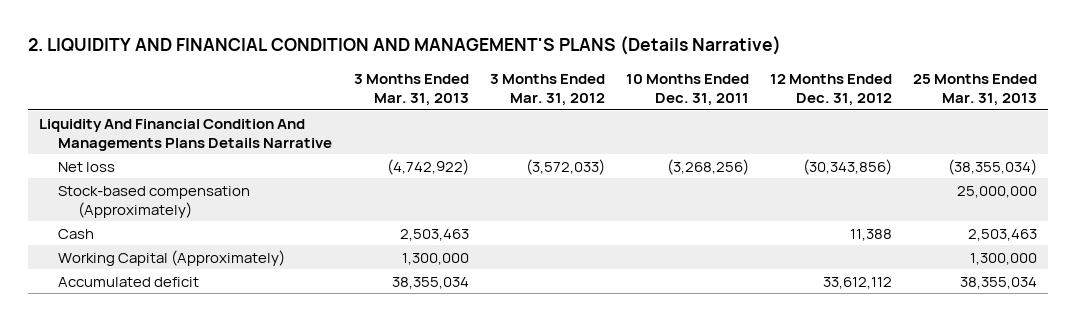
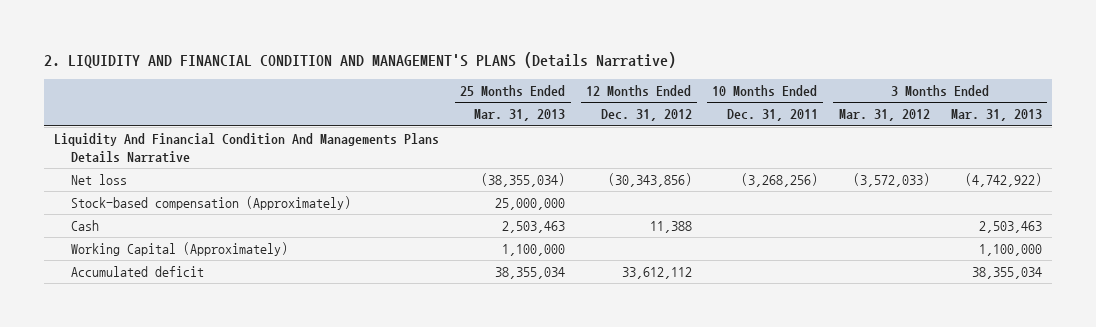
[401,252,469,265] 1,300,000 -> [978,244,1042,257] 1,100,000
[970,252,1038,265] 1,300,000 -> [502,244,566,257] 1,100,000

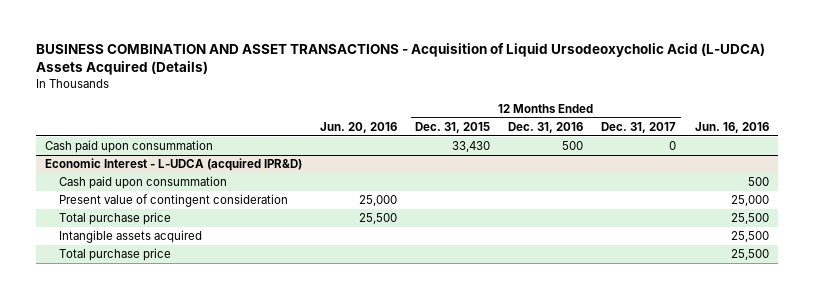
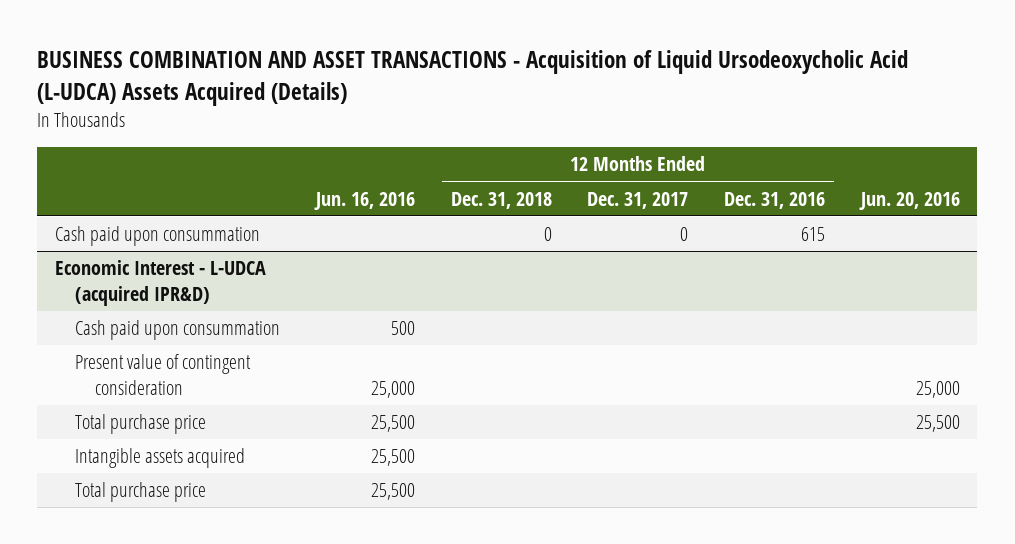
[415,122,491,134] Dec. 31, 2015 -> none
none -> [450,191,552,209] Dec. 31, 2018
[562,141,584,151] 500 -> [800,227,825,242] 615

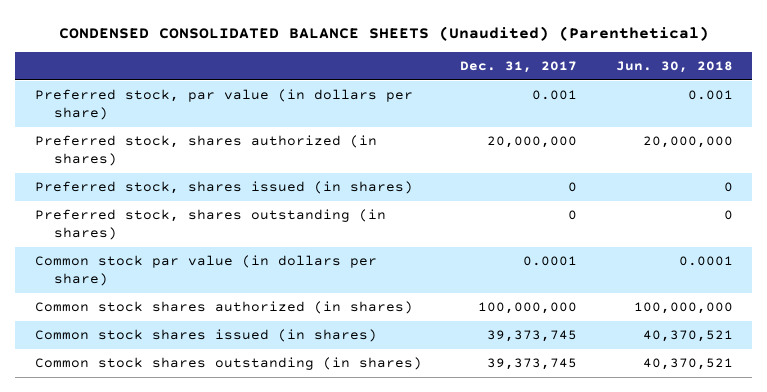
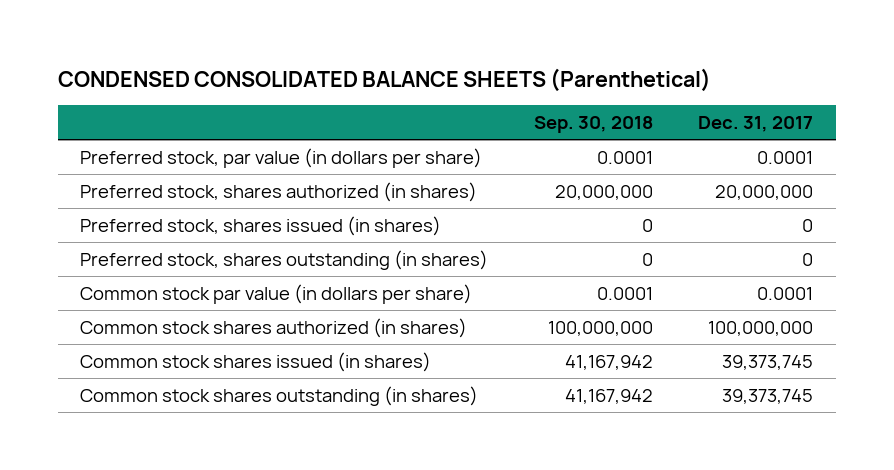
[58,25,709,41] CONDENSED CONSOLIDATED BALANCE SHEETS (Unaudited) (Parenthetical) -> [57,67,711,92] CONDENSED CONSOLIDATED BALANCE SHEETS (Parenthetical)
[615,61,733,74] Jun. 30, 2018 -> none
none -> [533,116,653,134] Sep. 30, 2018
[532,90,578,101] 0.001 -> [757,150,814,164] 0.0001

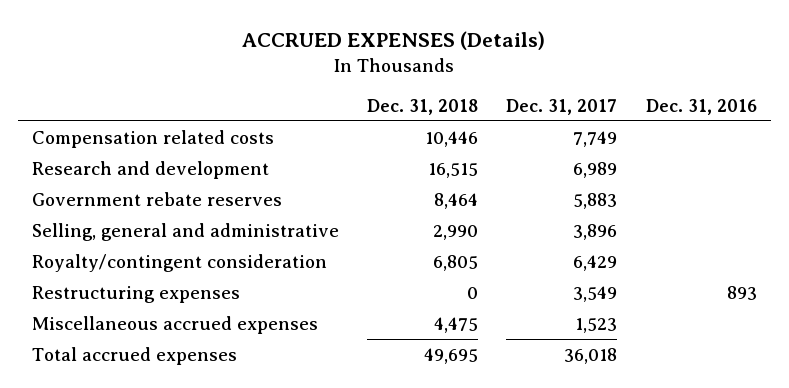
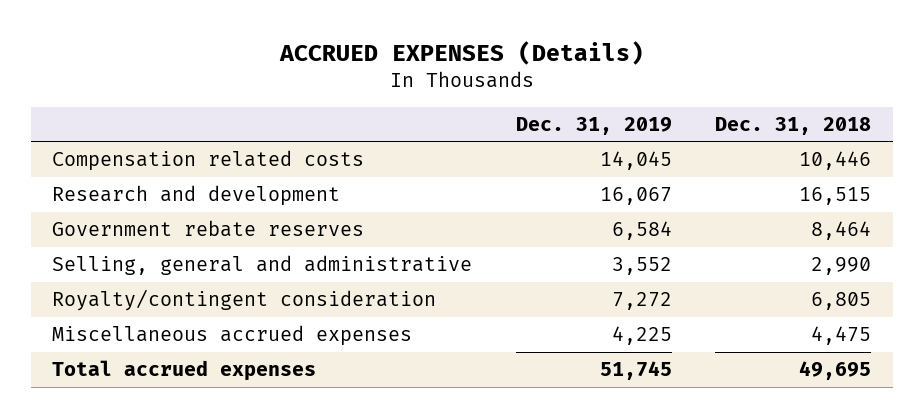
[506,98,618,115] Dec. 31, 2017 -> none
[645,98,757,115] Dec. 31, 2016 -> none
none -> [515,116,672,135] Dec. 31, 2019
[32,285,241,303] Restructuring expenses -> none

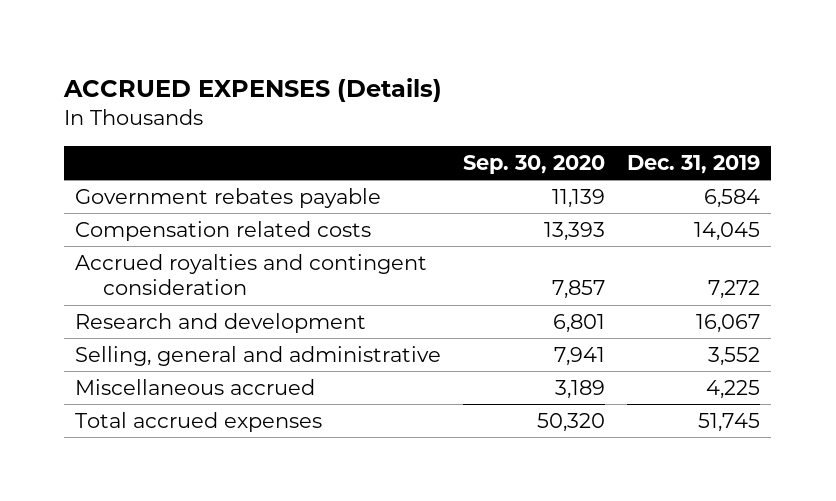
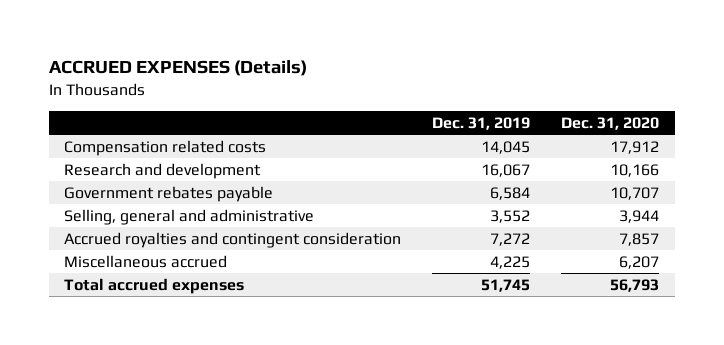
[463,154,606,174] Sep. 30, 2020 -> none
none -> [561,116,660,130] Dec. 31, 2020
[75,187,382,208] Government rebates payable -> [64,185,274,202] Government rebates payable
[75,253,428,296] Accrued royalties and contingent consideration -> [64,231,402,248] Accrued royalties and contingent consideration

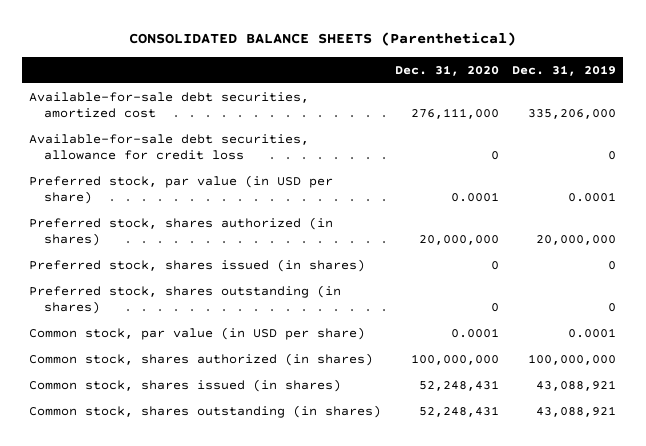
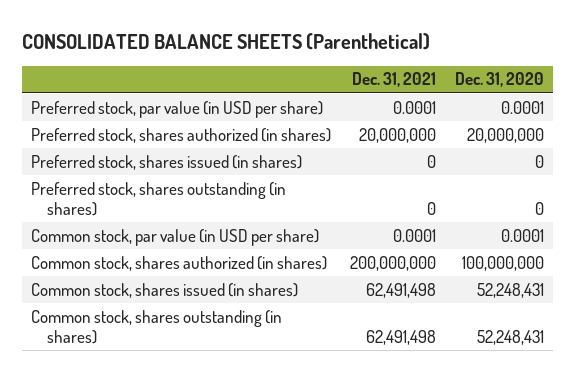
[512,65,617,77] Dec. 31, 2019 -> none
none -> [352,72,437,88] Dec. 31, 2021
[29,91,310,119] Available-for-sale debt securities, amortized cost -> none
[29,133,310,161] Available-for-sale debt securities, allowance for credit loss -> none

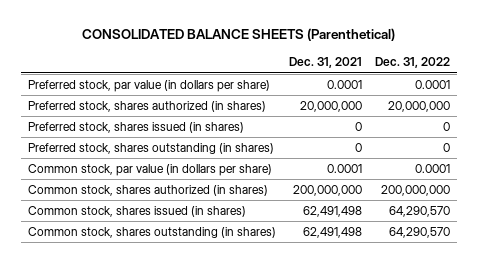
[454,72,544,88] Dec. 31, 2020 -> none
none -> [375,57,451,69] Dec. 31, 2022
[31,100,324,118] Preferred stock, par value (in USD per share) -> [27,79,270,92] Preferred stock, par value (in dollars per share)
[31,228,320,246] Common stock, par value (in USD per share) -> [27,163,272,176] Common stock, par value (in dollars per share)

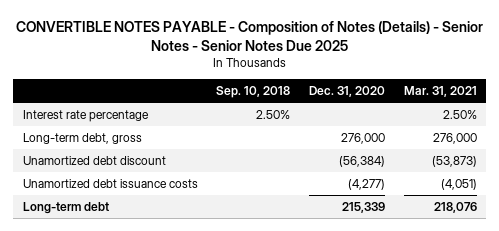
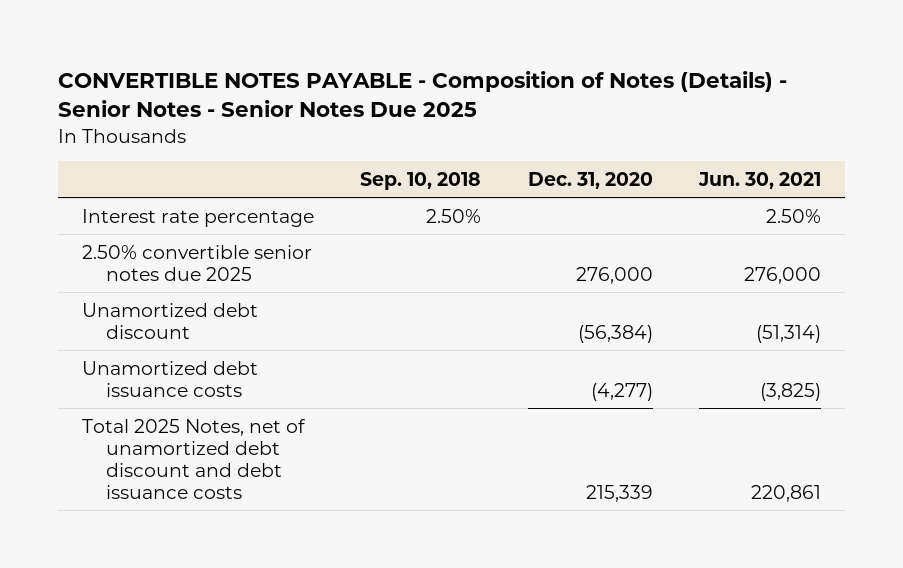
[403,86,477,98] Mar. 31, 2021 -> none
none -> [698,171,822,189] Jun. 30, 2021
[22,133,142,145] Long-term debt, gross -> [81,244,312,281] 2.50% convertible senior notes due 2025
[22,202,109,215] Long-term debt -> [81,418,306,499] Total 2025 Notes, net of unamortized debt discount and debt issuance costs

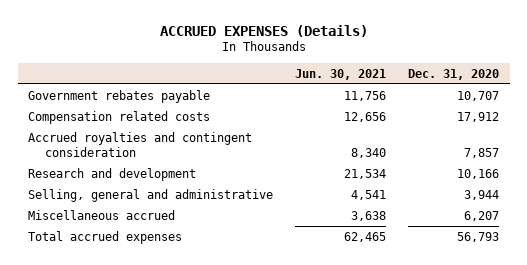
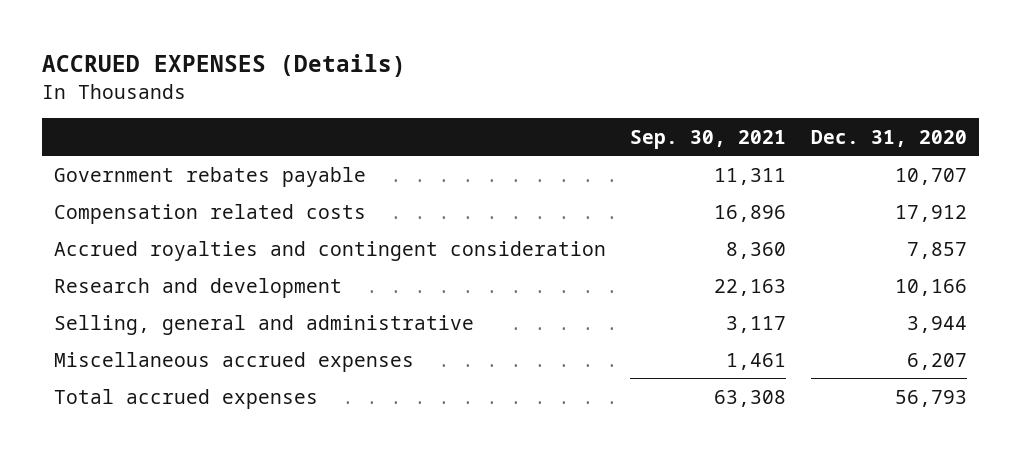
[295,68,387,80] Jun. 30, 2021 -> none
none -> [630,129,787,149] Sep. 30, 2021
[28,209,176,220] Miscellaneous accrued -> [54,351,415,372] Miscellaneous accrued expenses

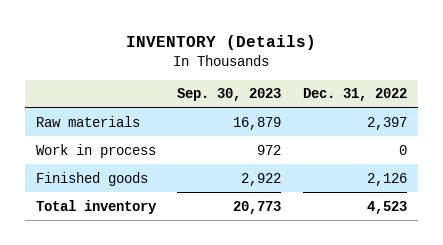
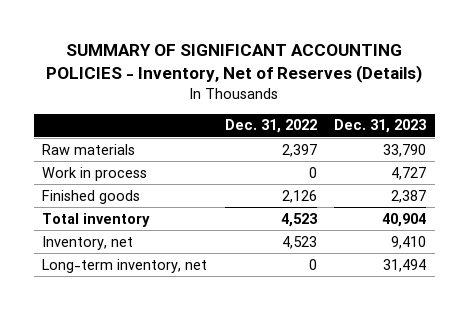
[126,34,317,50] INVENTORY (Details) -> [46,44,423,84] SUMMARY OF SIGNIFICANT ACCOUNTING POLICIES - Inventory, Net of Reserves (Details)
[177,88,282,102] Sep. 30, 2023 -> none
none -> [334,119,427,134] Dec. 31, 2023
none -> [42,235,134,250] Inventory, net
none -> [42,258,208,273] Long-term inventory, net

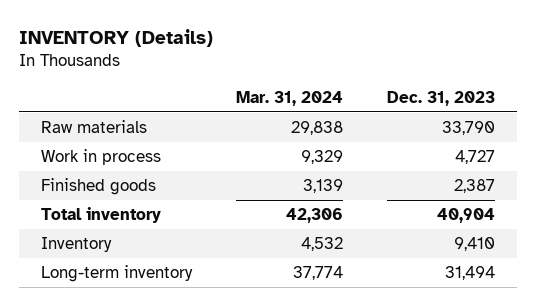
[46,44,423,84] SUMMARY OF SIGNIFICANT ACCOUNTING POLICIES - Inventory, Net of Reserves (Details) -> [18,29,213,48] INVENTORY (Details)
[224,119,317,134] Dec. 31, 2022 -> none
none -> [235,90,343,106] Mar. 31, 2024
[42,235,134,250] Inventory, net -> [40,237,112,253] Inventory
[42,258,208,273] Long-term inventory, net -> [40,265,193,283] Long-term inventory

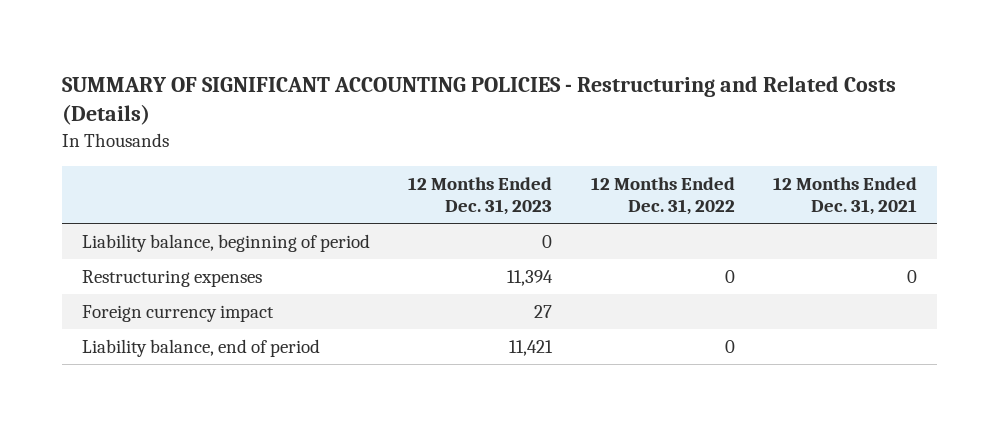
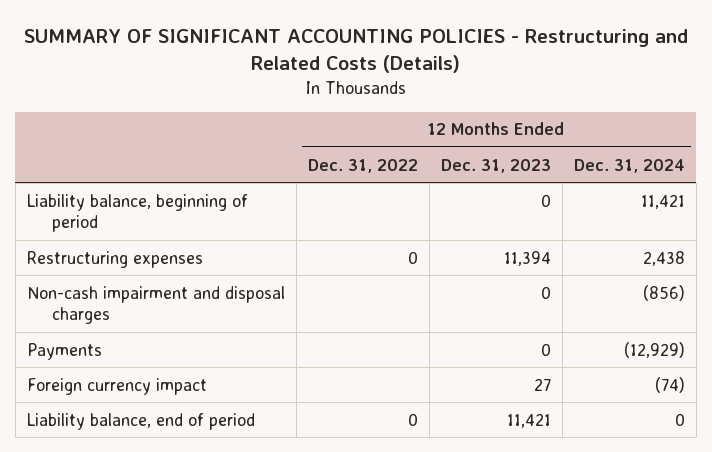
[773,176,918,216] 12 Months Ended Dec. 31, 2021 -> none
none -> [573,158,685,173] Dec. 31, 2024
none -> [26,285,285,325] Non-cash impairment and disposal charges
none -> [26,342,102,360] Payments

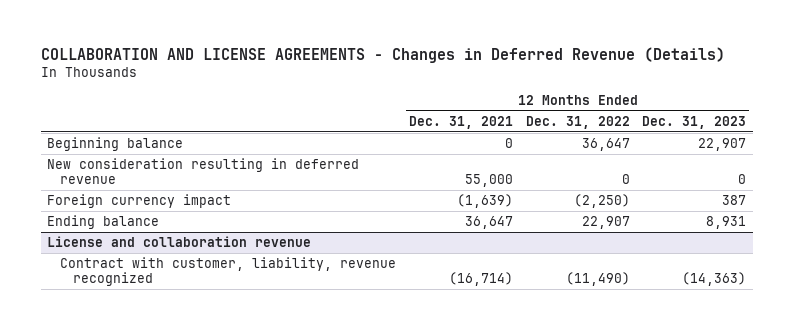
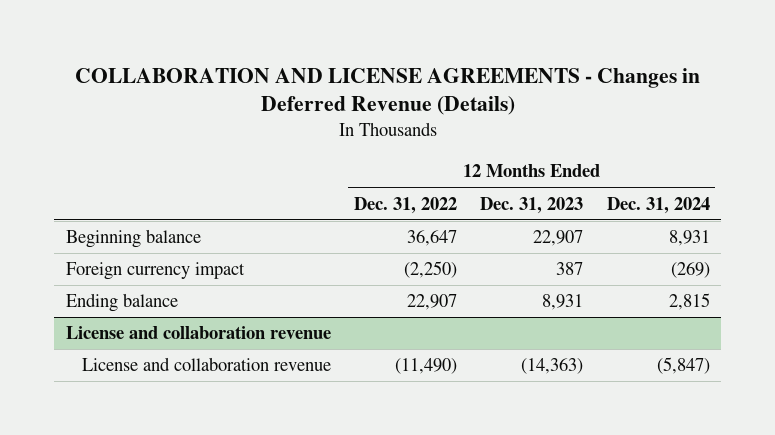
[408,115,513,129] Dec. 31, 2021 -> none
none -> [606,196,710,214] Dec. 31, 2024
[47,158,360,184] New consideration resulting in deferred revenue -> none
[60,257,397,286] Contract with customer, liability, revenue recognized -> [81,357,331,372] License and collaboration revenue

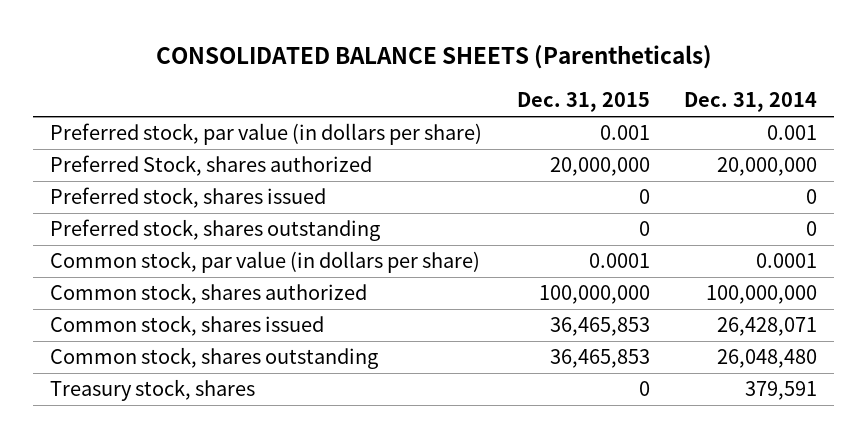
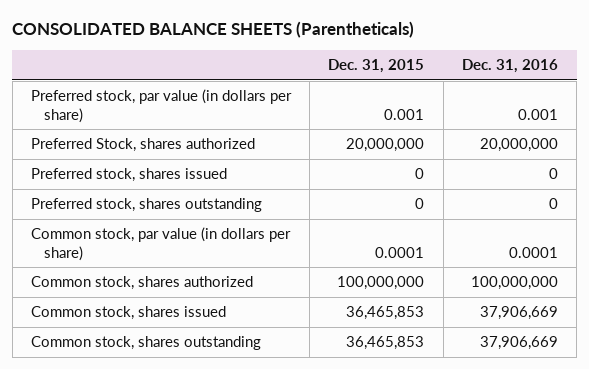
[684,92,818,113] Dec. 31, 2014 -> none
none -> [461,59,558,74] Dec. 31, 2016
[50,379,256,402] Treasury stock, shares -> none

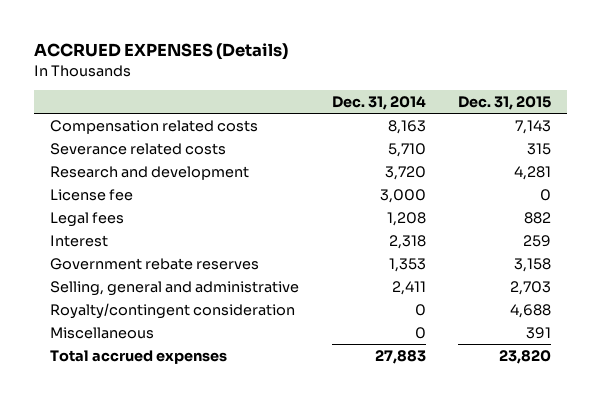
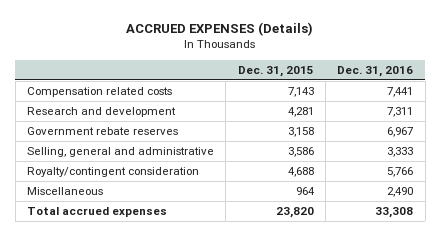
[331,95,426,110] Dec. 31, 2014 -> none
none -> [337,65,414,77] Dec. 31, 2016
[50,142,227,155] Severance related costs -> none
[50,188,134,201] License fee -> none
[50,211,125,227] Legal fees -> none
[50,234,109,247] Interest -> none
[509,280,551,295] 2,703 -> [287,147,314,158] 3,586
[525,326,551,339] 391 -> [295,187,315,196] 964

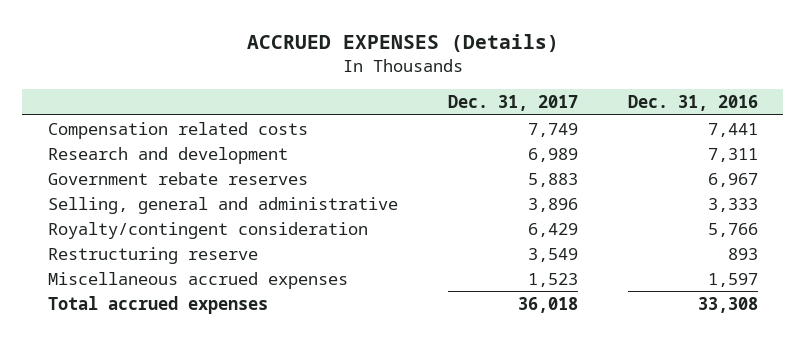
[237,65,314,77] Dec. 31, 2015 -> none
none -> [447,95,578,112] Dec. 31, 2017
none -> [47,246,258,264] Restructuring reserve
[26,187,103,196] Miscellaneous -> [47,271,348,289] Miscellaneous accrued expenses
[387,187,414,198] 2,490 -> [707,272,758,287] 1,597

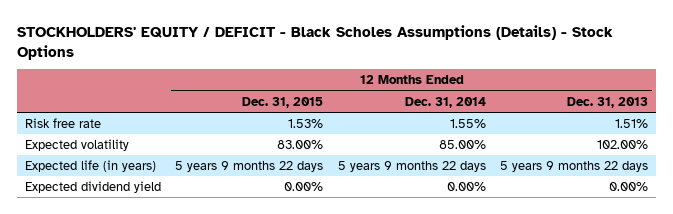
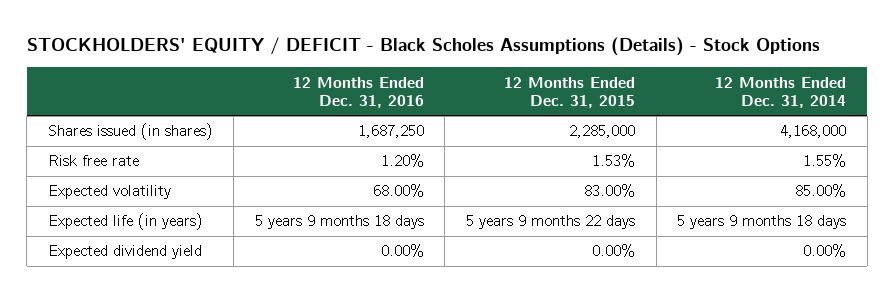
[567,96,649,108] Dec. 31, 2013 -> none
none -> [292,76,424,108] 12 Months Ended Dec. 31, 2016
none -> [47,123,213,141] Shares issued (in shares)
[337,160,486,172] 5 years 9 months 22 days -> [677,215,847,230] 5 years 9 months 18 days

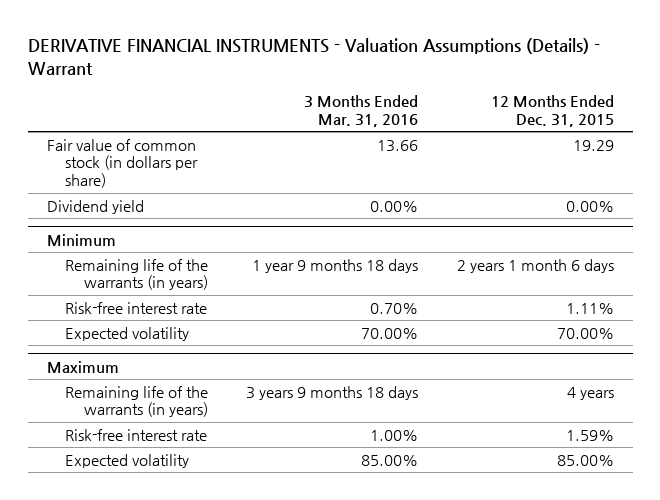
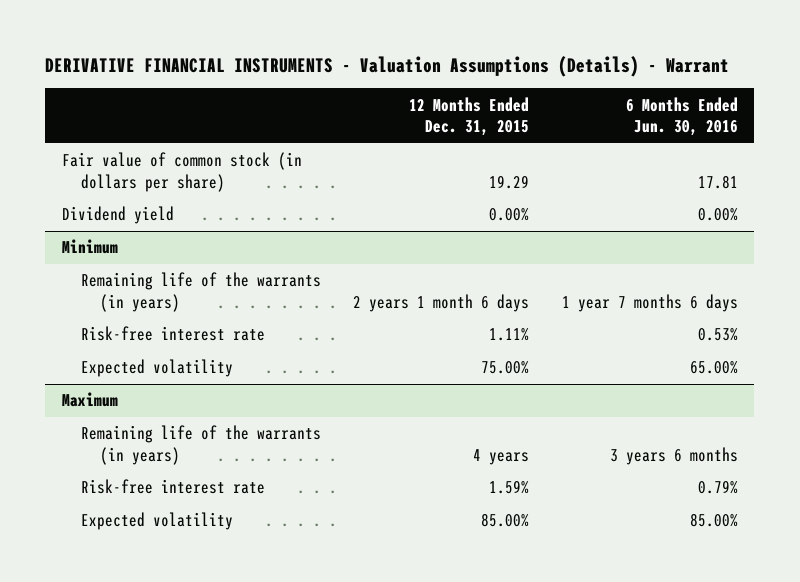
[304,95,419,128] 3 Months Ended Mar. 31, 2016 -> none
none -> [626,96,739,137] 6 Months Ended Jun. 30, 2016
[556,327,614,339] 70.00% -> [481,361,530,375] 75.00%

